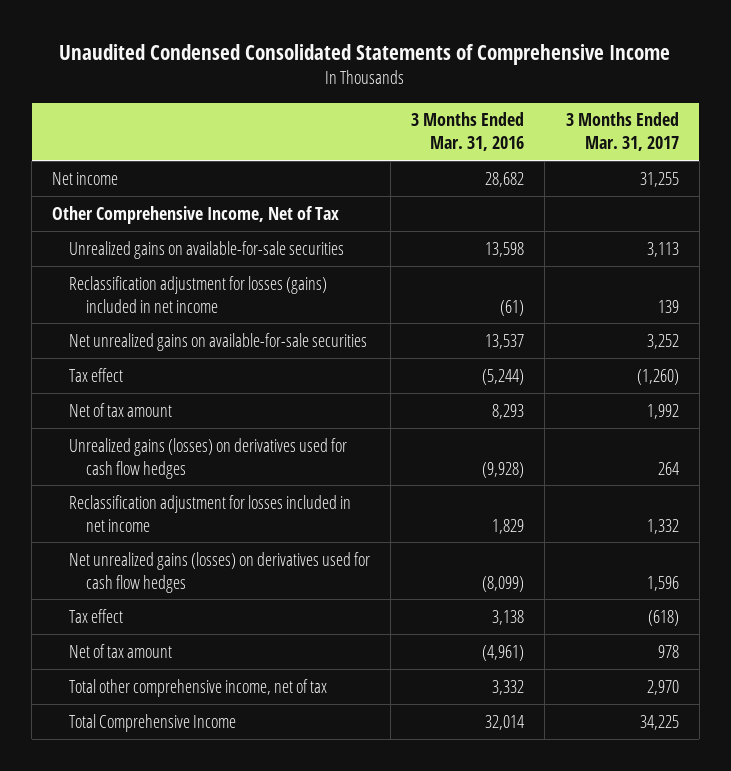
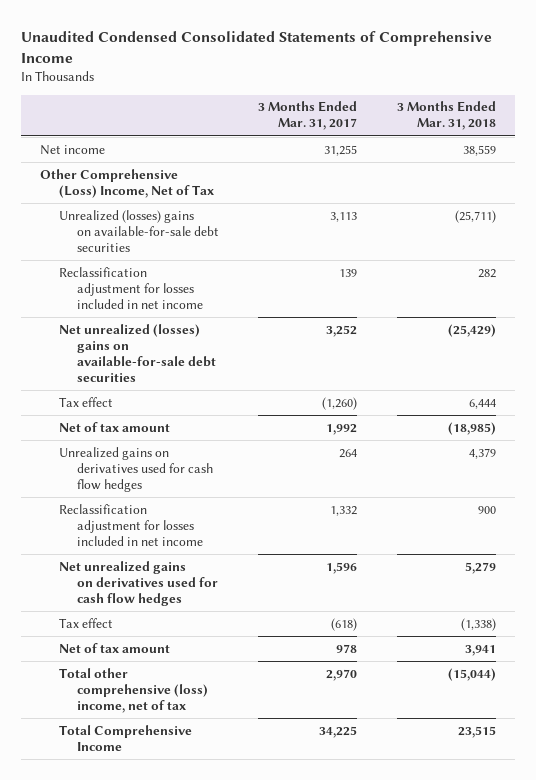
[411,112,525,152] 3 Months Ended Mar. 31, 2016 -> none
none -> [396,101,496,131] 3 Months Ended Mar. 31, 2018
[52,205,340,224] Other Comprehensive Income, Net of Tax -> [40,168,214,198] Other Comprehensive (Loss) Income, Net of Tax
[69,240,345,259] Unrealized gains on available-for-sale securities -> [58,209,219,252] Unrealized (losses) gains on available-for-sale debt securities
[69,275,328,313] Reclassification adjustment for losses (gains) included in net income -> [58,266,203,309] Reclassification adjustment for losses included in net income
[69,332,368,351] Net unrealized gains on available-for-sale securities -> [58,323,216,382] Net unrealized (losses) gains on available-for-sale debt securities
[69,437,348,479] Unrealized gains (losses) on derivatives used for cash flow hedges -> [58,446,213,492] Unrealized gains on derivatives used for cash flow hedges
[69,551,371,593] Net unrealized gains (losses) on derivatives used for cash flow hedges -> [58,560,218,606] Net unrealized gains on derivatives used for cash flow hedges
[69,678,328,697] Total other comprehensive income, net of tax -> [58,667,208,713] Total other comprehensive (loss) income, net of tax

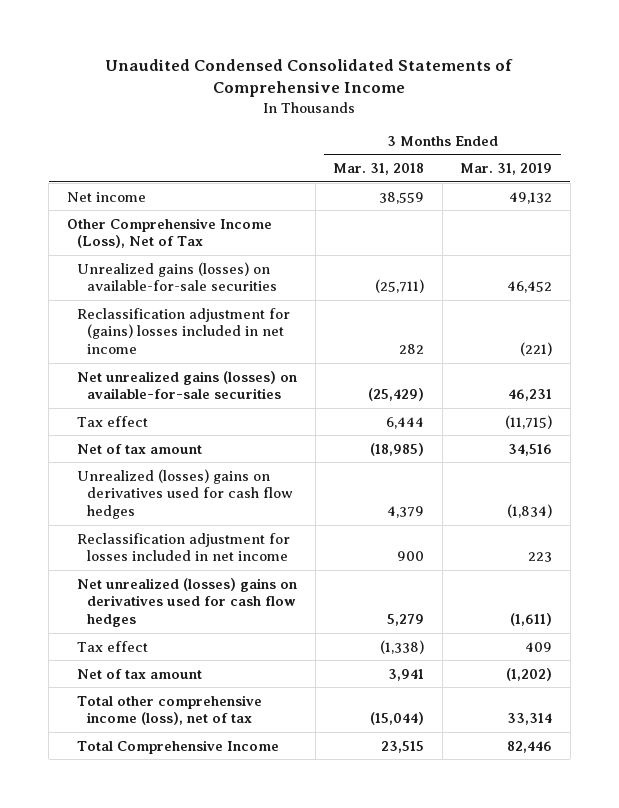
[258,101,358,131] 3 Months Ended Mar. 31, 2017 -> none
none -> [460,162,553,175] Mar. 31, 2019
[40,168,214,198] Other Comprehensive (Loss) Income, Net of Tax -> [66,217,272,249] Other Comprehensive Income (Loss), Net of Tax
[58,209,219,252] Unrealized (losses) gains on available-for-sale debt securities -> [77,261,278,292] Unrealized gains (losses) on available-for-sale securities
[58,266,203,309] Reclassification adjustment for losses included in net income -> [77,307,291,355] Reclassification adjustment for (gains) losses included in net income
[58,323,216,382] Net unrealized (losses) gains on available-for-sale debt securities -> [77,370,298,400] Net unrealized gains (losses) on available-for-sale securities
[58,446,213,492] Unrealized gains on derivatives used for cash flow hedges -> [77,468,294,520] Unrealized (losses) gains on derivatives used for cash flow hedges
[58,560,218,606] Net unrealized gains on derivatives used for cash flow hedges -> [77,577,298,628] Net unrealized (losses) gains on derivatives used for cash flow hedges
[58,667,208,713] Total other comprehensive (loss) income, net of tax -> [77,694,263,726] Total other comprehensive income (loss), net of tax

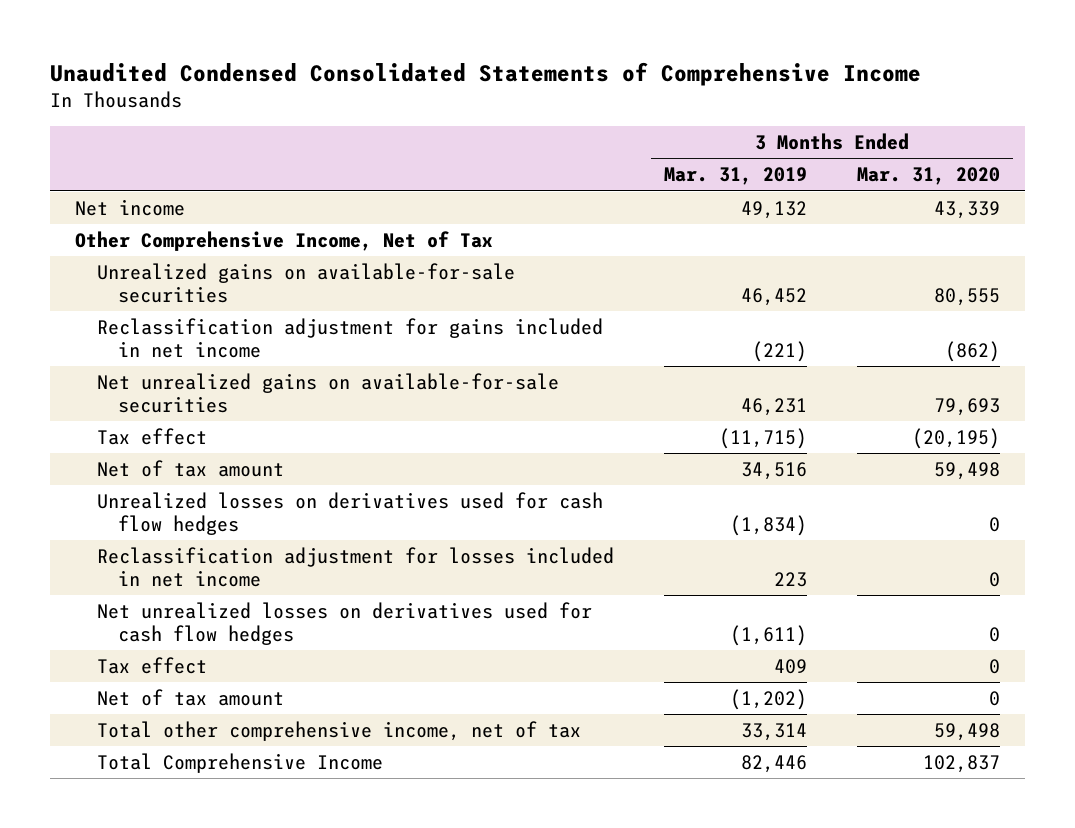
[333,162,425,175] Mar. 31, 2018 -> none
none -> [856,167,1000,186] Mar. 31, 2020
[66,217,272,249] Other Comprehensive Income (Loss), Net of Tax -> [75,230,494,251] Other Comprehensive Income, Net of Tax
[77,261,278,292] Unrealized gains (losses) on available-for-sale securities -> [96,262,515,303] Unrealized gains on available-for-sale securities
[77,307,291,355] Reclassification adjustment for (gains) losses included in net income -> [96,317,603,358] Reclassification adjustment for gains included in net income
[77,370,298,400] Net unrealized gains (losses) on available-for-sale securities -> [96,372,559,413] Net unrealized gains on available-for-sale securities
[77,468,294,520] Unrealized (losses) gains on derivatives used for cash flow hedges -> [96,491,603,535] Unrealized losses on derivatives used for cash flow hedges
[77,577,298,628] Net unrealized (losses) gains on derivatives used for cash flow hedges -> [96,601,592,645] Net unrealized losses on derivatives used for cash flow hedges
[77,694,263,726] Total other comprehensive income (loss), net of tax -> [96,720,581,741] Total other comprehensive income, net of tax

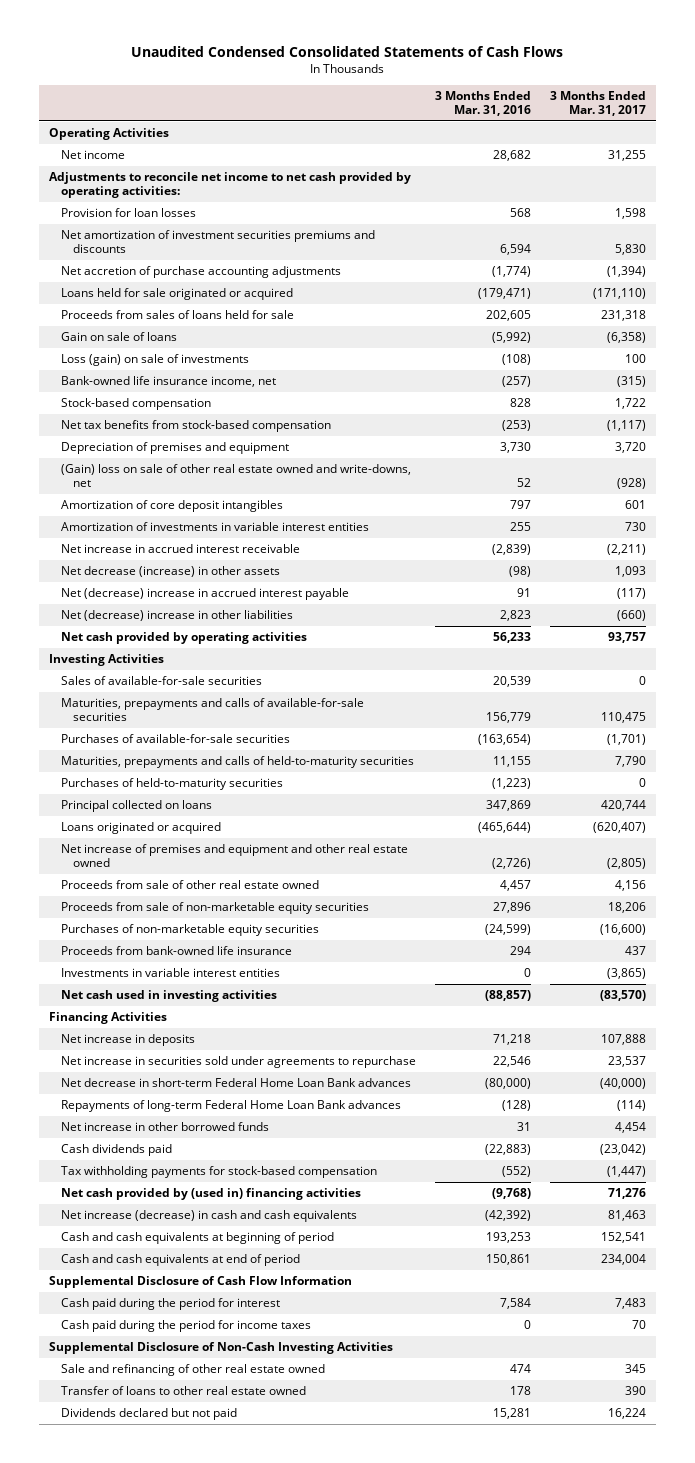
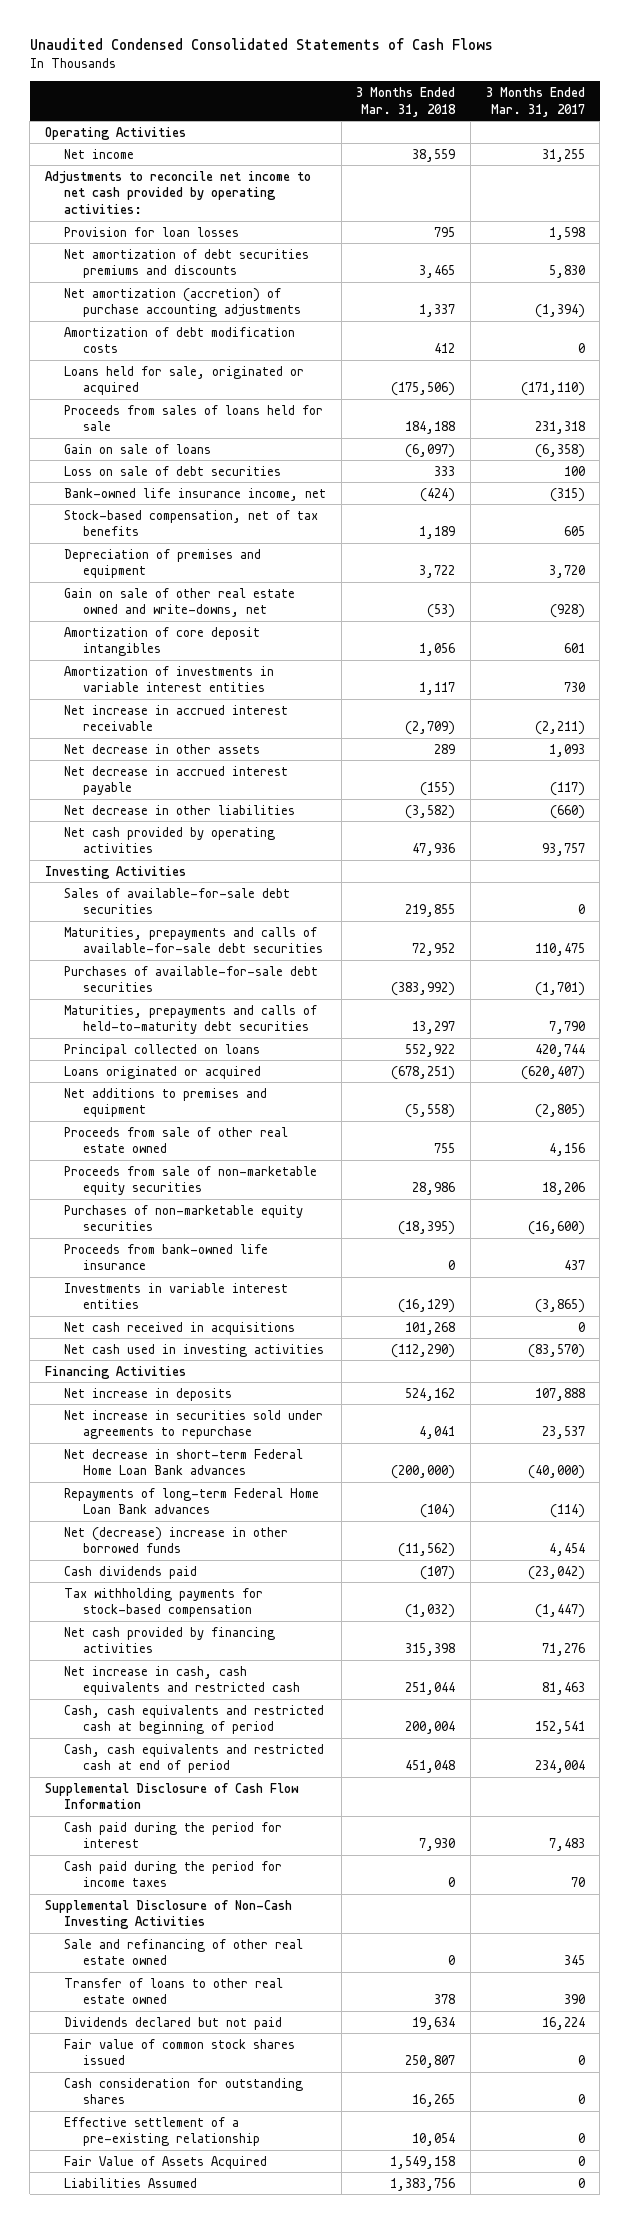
[434,90,531,116] 3 Months Ended Mar. 31, 2016 -> none
none -> [356,86,457,117] 3 Months Ended Mar. 31, 2018
[60,230,375,254] Net amortization of investment securities premiums and discounts -> [64,248,310,279] Net amortization of debt securities premiums and discounts
[60,266,341,279] Net accretion of purchase accounting adjustments -> [64,287,302,318] Net amortization (accretion) of purchase accounting adjustments
none -> [64,326,296,354] Amortization of debt modification costs
[60,288,293,301] Loans held for sale originated or acquired -> [64,365,305,396] Loans held for sale, originated or acquired
[60,354,249,367] Loss (gain) on sale of investments -> [64,465,282,476] Loss on sale of debt securities
[60,420,331,433] Net tax benefits from stock-based compensation -> none
[60,398,211,411] Stock-based compensation -> [64,509,319,537] Stock-based compensation, net of tax benefits
[614,398,646,410] 1,722 -> [563,526,585,537] 605
[60,464,411,488] (Gain) loss on sale of other real estate owned and write-downs, net -> [64,587,296,618] Gain on sale of other real estate owned and write-downs, net
[60,566,280,578] Net decrease (increase) in other assets -> [64,743,261,754] Net decrease in other assets
[60,588,349,601] Net (decrease) increase in accrued interest payable -> [64,765,289,796] Net decrease in accrued interest payable
[60,610,293,622] Net (decrease) increase in other liabilities -> [64,804,296,815] Net decrease in other liabilities
[60,778,283,791] Purchases of held-to-maturity securities -> none
[60,676,262,686] Sales of available-for-sale securities -> [64,887,291,915] Sales of available-for-sale debt securities
[60,698,364,722] Maturities, prepayments and calls of available-for-sale securities -> [64,926,324,954] Maturities, prepayments and calls of available-for-sale debt securities
[60,734,290,744] Purchases of available-for-sale securities -> [64,965,319,993] Purchases of available-for-sale debt securities
[60,756,414,769] Maturities, prepayments and calls of held-to-maturity securities -> [64,1004,318,1035] Maturities, prepayments and calls of held-to-maturity debt securities
[60,844,408,868] Net increase of premises and equipment and other real estate owned -> [64,1087,268,1118] Net additions to premises and equipment
none -> [64,1321,296,1335] Net cash received in acquisitions
[60,1122,269,1132] Net increase in other borrowed funds -> [64,1526,289,1554] Net (decrease) increase in other borrowed funds
[60,1188,361,1201] Net cash provided by (used in) financing activities -> [64,1626,276,1654] Net cash provided by financing activities
[60,1210,357,1223] Net increase (decrease) in cash and cash equivalents -> [64,1665,301,1696] Net increase in cash, cash equivalents and restricted cash
[60,1232,334,1245] Cash and cash equivalents at beginning of period -> [64,1704,325,1735] Cash, cash equivalents and restricted cash at beginning of period
[60,1254,300,1267] Cash and cash equivalents at end of period -> [64,1743,325,1774] Cash, cash equivalents and restricted cash at end of period
none -> [64,2038,296,2066] Fair value of common stock shares issued
none -> [64,2077,304,2105] Cash consideration for outstanding shares
none -> [64,2116,261,2147] Effective settlement of a pre-existing relationship
none -> [64,2155,268,2169] Fair Value of Assets Acquired
none -> [64,2177,198,2188] Liabilities Assumed

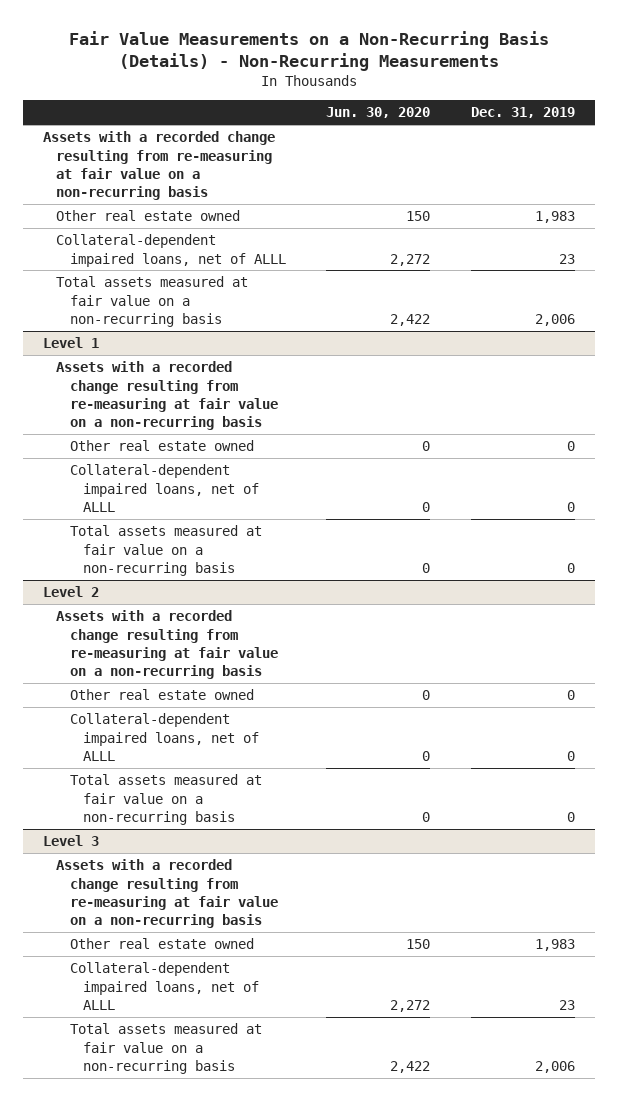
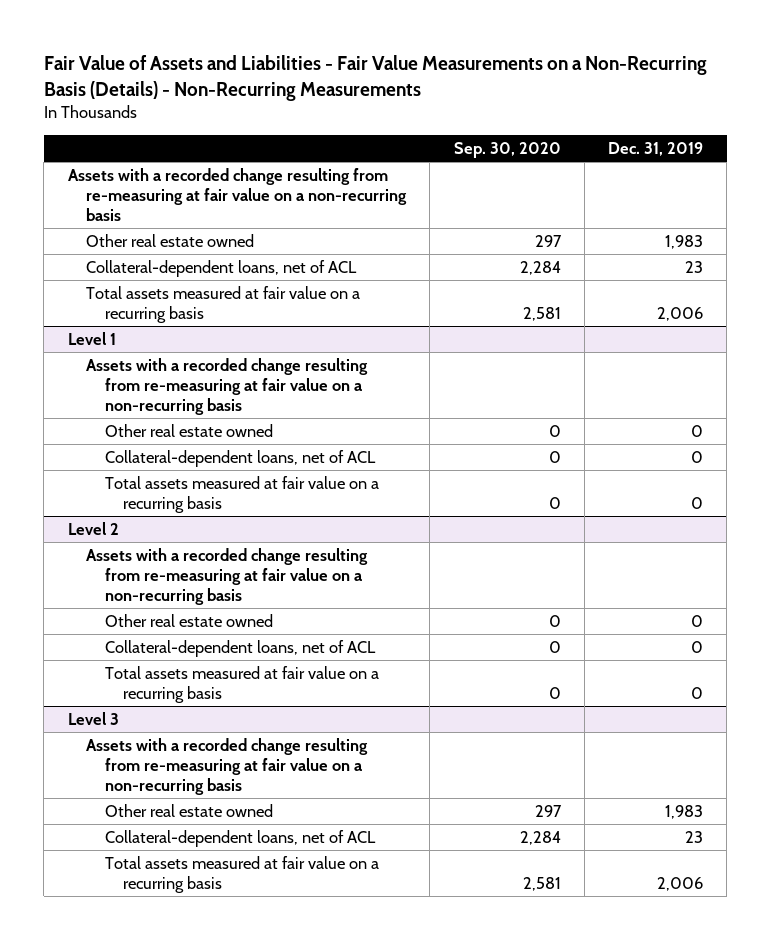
[68,30,549,71] Fair Value Measurements on a Non-Recurring Basis (Details) - Non-Recurring Measurements -> [43,54,707,101] Fair Value of Assets and Liabilities - Fair Value Measurements on a Non-Recurring Basis (Details) - Non-Recurring Measurements
[326,107,431,119] Jun. 30, 2020 -> none
none -> [453,141,561,158] Sep. 30, 2020
[56,234,286,267] Collateral-dependent impaired loans, net of ALLL -> [86,259,358,277] Collateral-dependent loans, net of ACL
[56,276,249,327] Total assets measured at fair value on a non-recurring basis -> [86,285,361,323] Total assets measured at fair value on a recurring basis
[69,464,260,512] Collateral-dependent impaired loans, net of ALLL -> [104,449,376,467] Collateral-dependent loans, net of ACL
[69,525,262,576] Total assets measured at fair value on a non-recurring basis -> [104,475,379,513] Total assets measured at fair value on a recurring basis
[69,713,260,761] Collateral-dependent impaired loans, net of ALLL -> [104,639,376,657] Collateral-dependent loans, net of ACL
[69,774,262,825] Total assets measured at fair value on a non-recurring basis -> [104,665,379,703] Total assets measured at fair value on a recurring basis
[69,962,260,1010] Collateral-dependent impaired loans, net of ALLL -> [104,829,376,847] Collateral-dependent loans, net of ACL
[69,1023,262,1074] Total assets measured at fair value on a non-recurring basis -> [104,855,379,893] Total assets measured at fair value on a recurring basis

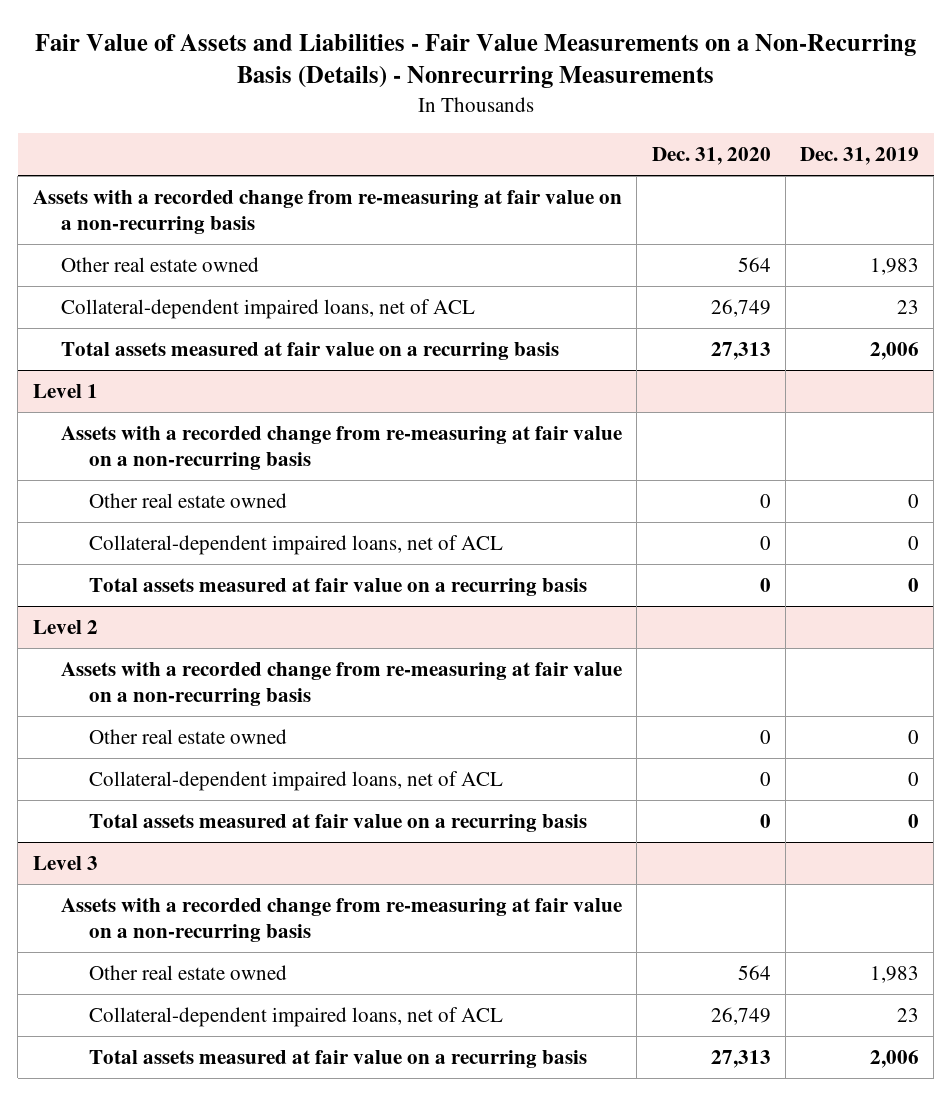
[43,54,707,101] Fair Value of Assets and Liabilities - Fair Value Measurements on a Non-Recurring Basis (Details) - Non-Recurring Measurements -> [34,33,916,89] Fair Value of Assets and Liabilities - Fair Value Measurements on a Non-Recurring Basis (Details) - Nonrecurring Measurements
[453,141,561,158] Sep. 30, 2020 -> none
none -> [651,147,771,166] Dec. 31, 2020
[67,167,408,221] Assets with a recorded change resulting from re-measuring at fair value on a non-recurring basis -> [32,190,622,234] Assets with a recorded change from re-measuring at fair value on a non-recurring basis
[86,259,358,277] Collateral-dependent loans, net of ACL -> [60,299,475,320] Collateral-dependent impaired loans, net of ACL
[86,357,369,415] Assets with a recorded change resulting from re-measuring at fair value on a non-recurring basis -> [60,426,622,470] Assets with a recorded change from re-measuring at fair value on a non-recurring basis
[104,449,376,467] Collateral-dependent loans, net of ACL -> [89,535,504,556] Collateral-dependent impaired loans, net of ACL
[86,547,369,605] Assets with a recorded change resulting from re-measuring at fair value on a non-recurring basis -> [60,662,622,706] Assets with a recorded change from re-measuring at fair value on a non-recurring basis
[104,639,376,657] Collateral-dependent loans, net of ACL -> [89,771,504,792] Collateral-dependent impaired loans, net of ACL
[86,737,369,795] Assets with a recorded change resulting from re-measuring at fair value on a non-recurring basis -> [60,898,622,942] Assets with a recorded change from re-measuring at fair value on a non-recurring basis
[104,829,376,847] Collateral-dependent loans, net of ACL -> [89,1007,504,1028] Collateral-dependent impaired loans, net of ACL

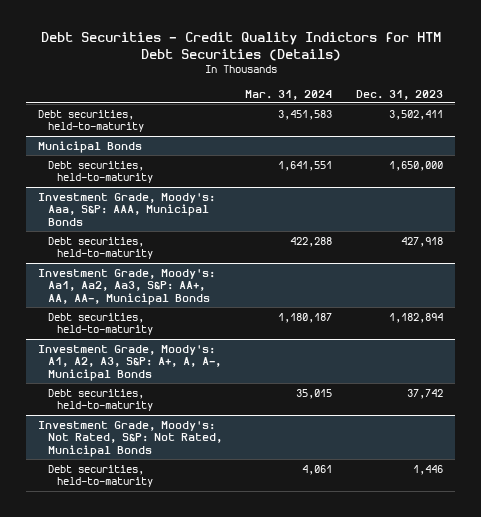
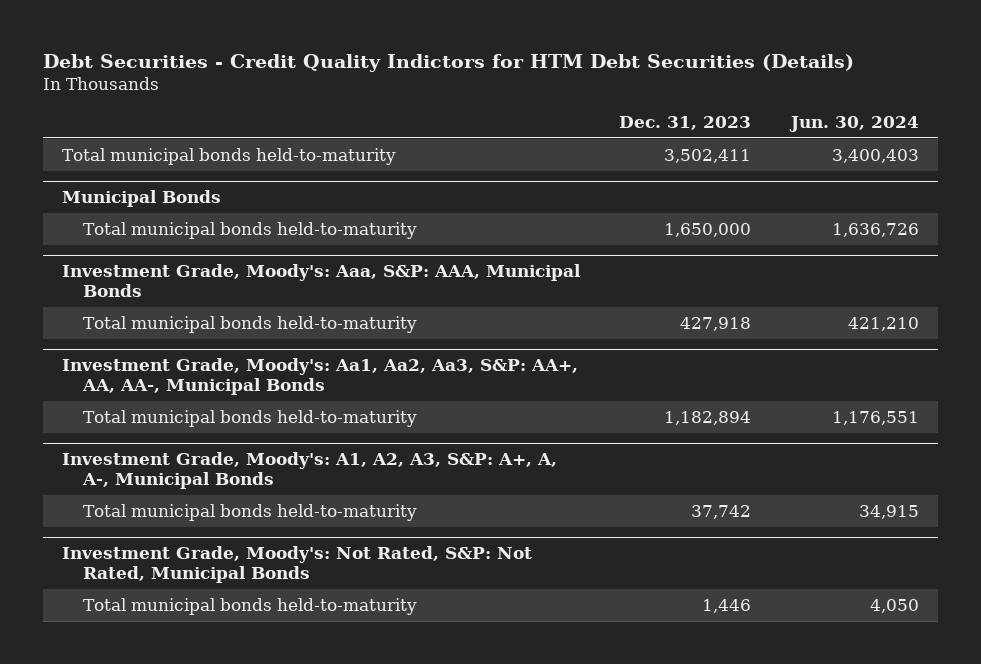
[245,89,333,100] Mar. 31, 2024 -> none
none -> [788,115,919,132] Jun. 30, 2024
[37,109,144,133] Debt securities, held-to-maturity -> [62,147,397,165] Total municipal bonds held-to-maturity
[47,160,154,184] Debt securities, held-to-maturity -> [83,221,418,239] Total municipal bonds held-to-maturity
[47,236,154,260] Debt securities, held-to-maturity -> [83,315,418,333] Total municipal bonds held-to-maturity
[47,312,154,336] Debt securities, held-to-maturity -> [83,409,418,427] Total municipal bonds held-to-maturity
[47,388,154,412] Debt securities, held-to-maturity -> [83,503,418,521] Total municipal bonds held-to-maturity
[47,464,154,488] Debt securities, held-to-maturity -> [83,597,418,615] Total municipal bonds held-to-maturity

